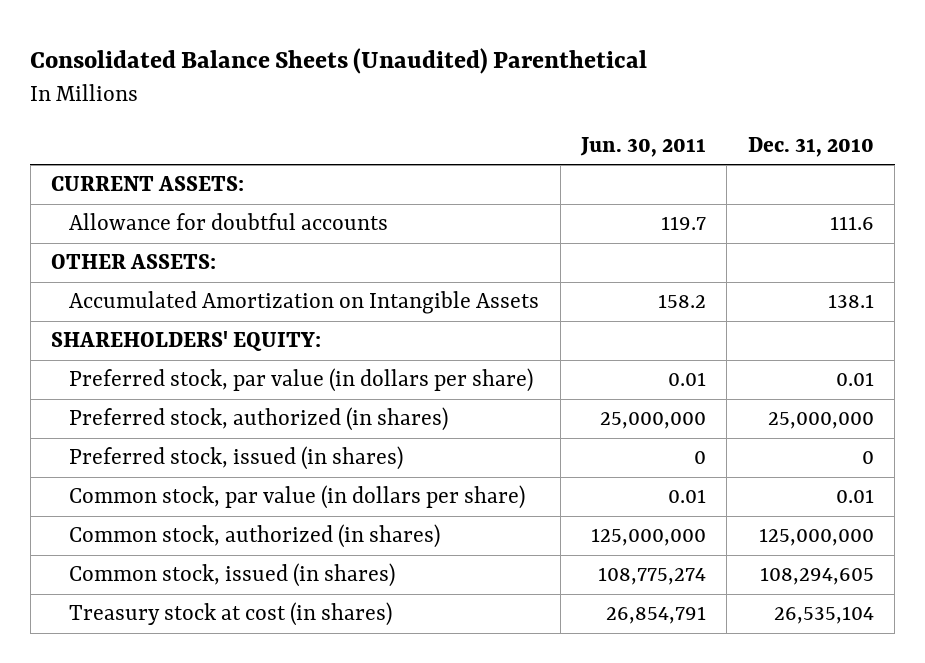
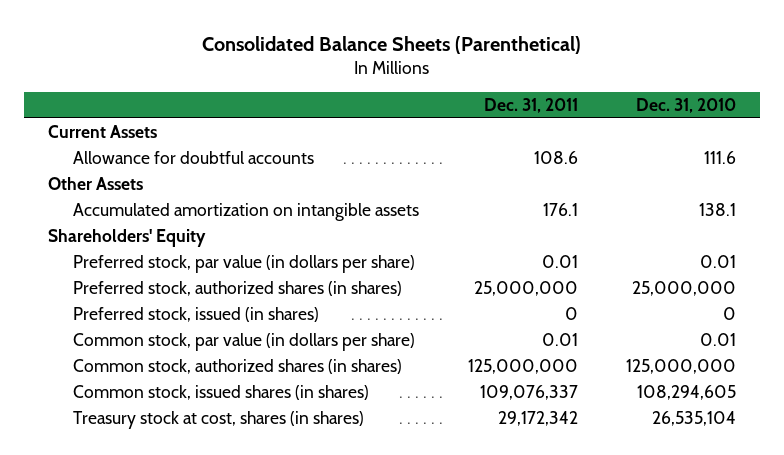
[30,47,648,74] Consolidated Balance Sheets (Unaudited) Parenthetical -> [201,35,581,54] Consolidated Balance Sheets (Parenthetical)
[580,136,707,157] Jun. 30, 2011 -> none
none -> [483,97,578,113] Dec. 31, 2011
[50,176,244,192] CURRENT ASSETS: -> [47,125,157,139] Current Assets
[50,254,216,270] OTHER ASSETS: -> [47,177,143,191] Other Assets
[69,291,540,315] Accumulated Amortization on Intangible Assets -> [73,203,420,222] Accumulated amortization on intangible assets
[50,331,321,352] SHAREHOLDERS' EQUITY: -> [47,229,206,248] Shareholders' Equity
[69,407,449,432] Preferred stock, authorized (in shares) -> [73,281,403,297] Preferred stock, authorized shares (in shares)
[69,524,441,549] Common stock, authorized (in shares) -> [73,359,403,375] Common stock, authorized shares (in shares)
[69,563,396,588] Common stock, issued (in shares) -> [73,385,370,401] Common stock, issued shares (in shares)
[69,602,393,627] Treasury stock at cost (in shares) -> [73,411,365,430] Treasury stock at cost, shares (in shares)

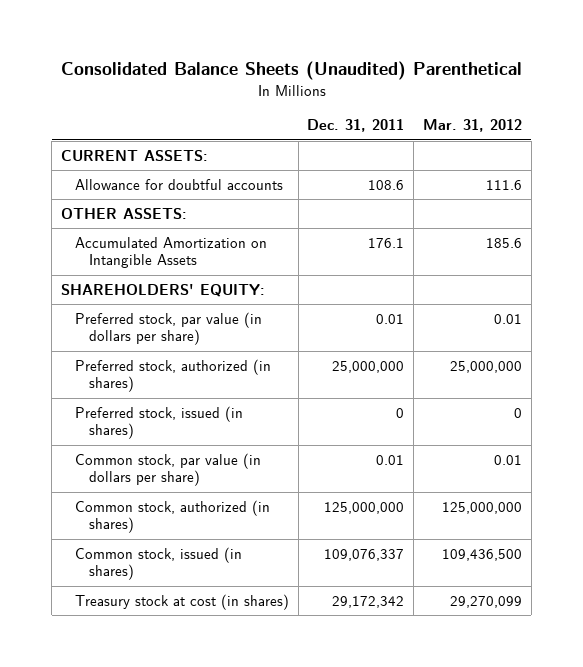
[201,35,581,54] Consolidated Balance Sheets (Parenthetical) -> [60,61,522,81] Consolidated Balance Sheets (Unaudited) Parenthetical
[636,97,737,113] Dec. 31, 2010 -> none
none -> [423,119,523,133] Mar. 31, 2012
[47,125,157,139] Current Assets -> [61,149,209,161] CURRENT ASSETS:
[47,177,143,191] Other Assets -> [61,207,188,219] OTHER ASSETS:
[73,203,420,222] Accumulated amortization on intangible assets -> [74,236,267,269] Accumulated Amortization on Intangible Assets
[47,229,206,248] Shareholders' Equity -> [61,283,266,297] SHAREHOLDERS' EQUITY:
[73,281,403,297] Preferred stock, authorized shares (in shares) -> [74,358,271,393] Preferred stock, authorized (in shares)
[73,359,403,375] Common stock, authorized shares (in shares) -> [74,499,270,534] Common stock, authorized (in shares)
[73,385,370,401] Common stock, issued shares (in shares) -> [74,546,242,581] Common stock, issued (in shares)
[73,411,365,430] Treasury stock at cost, shares (in shares) -> [74,593,289,610] Treasury stock at cost (in shares)

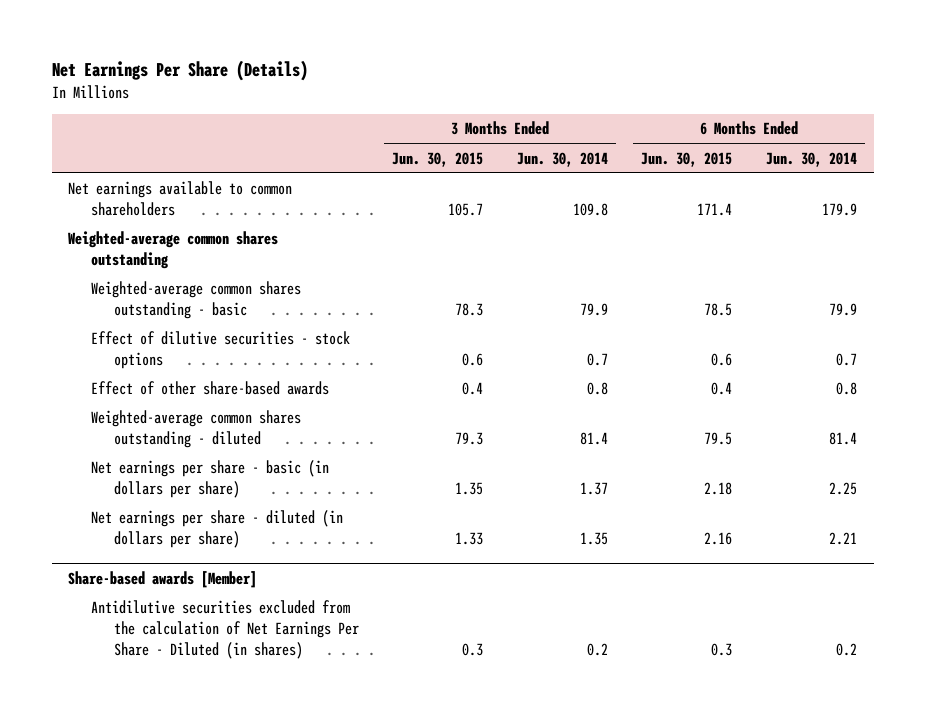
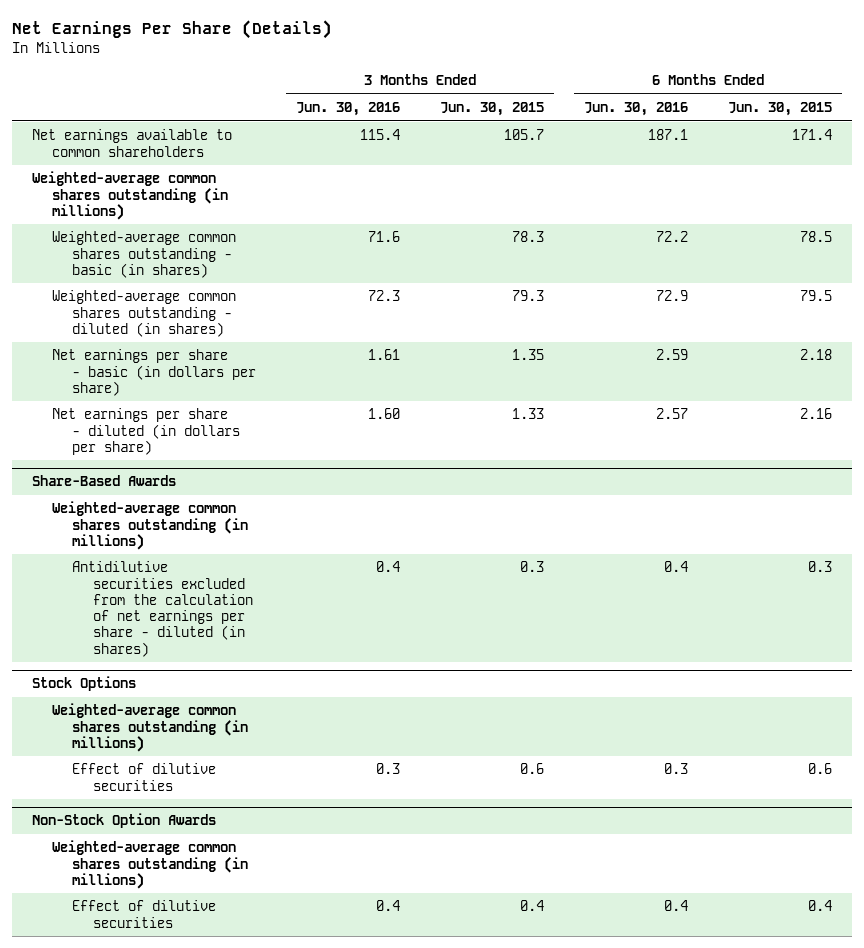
[516,151,608,167] Jun. 30, 2014 -> none
[765,151,857,167] Jun. 30, 2014 -> none
none -> [296,102,401,117] Jun. 30, 2016
none -> [584,102,689,117] Jun. 30, 2016
[91,331,351,369] Effect of dilutive securities - stock options -> none
[91,381,330,396] Effect of other share-based awards -> none
[68,231,279,269] Weighted-average common shares outstanding -> [32,171,229,220] Weighted-average common shares outstanding (in millions)
[91,281,302,319] Weighted-average common shares outstanding - basic -> [52,231,237,278] Weighted-average common shares outstanding - basic (in shares)
[91,410,302,448] Weighted-average common shares outstanding - diluted -> [52,290,237,337] Weighted-average common shares outstanding - diluted (in shares)
[68,570,258,588] Share-based awards [Member] -> [32,475,177,487] Share-Based Awards
none -> [52,501,249,550] Weighted-average common shares outstanding (in millions)
[91,600,359,659] Antidilutive securities excluded from the calculation of Net Earnings Per Share - Diluted (in shares) -> [72,561,253,657] Antidilutive securities excluded from the calculation of net earnings per share - diluted (in shares)
none -> [32,676,137,692] Stock Options
none -> [52,703,249,752] Weighted-average common shares outstanding (in millions)
none -> [72,763,217,791] Effect of dilutive securities
none -> [32,813,217,829] Non-Stock Option Awards
none -> [52,840,249,889] Weighted-average common shares outstanding (in millions)
none -> [72,900,217,928] Effect of dilutive securities

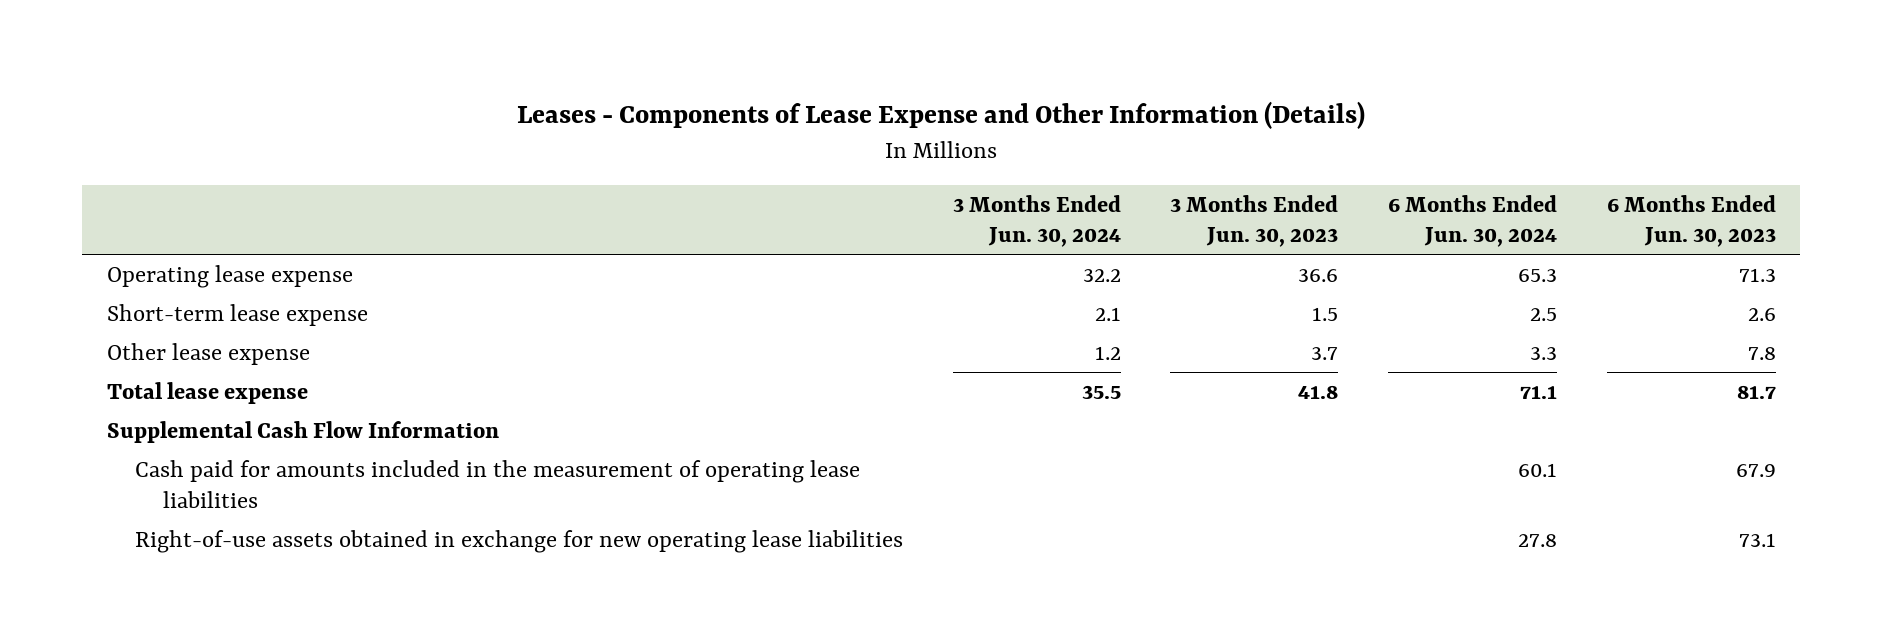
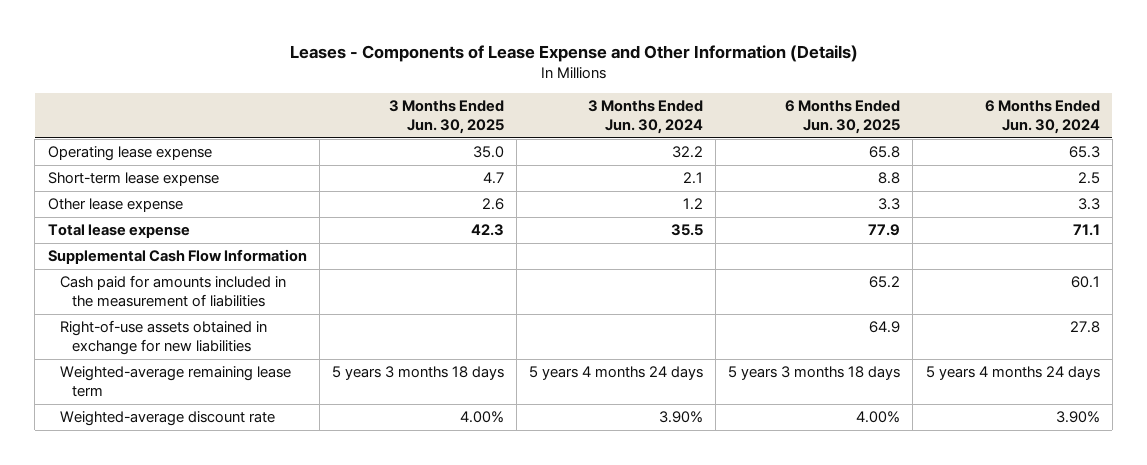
[1170,194,1339,248] 3 Months Ended Jun. 30, 2023 -> none
[1606,194,1776,248] 6 Months Ended Jun. 30, 2023 -> none
none -> [388,100,504,134] 3 Months Ended Jun. 30, 2025
none -> [785,100,901,134] 6 Months Ended Jun. 30, 2025
[135,459,861,508] Cash paid for amounts included in the measurement of operating lease liabilities -> [59,275,286,307] Cash paid for amounts included in the measurement of liabilities
[135,529,904,553] Right-of-use assets obtained in exchange for new operating lease liabilities -> [59,320,267,355] Right-of-use assets obtained in exchange for new liabilities
none -> [59,366,291,397] Weighted-average remaining lease term
none -> [59,411,275,427] Weighted-average discount rate

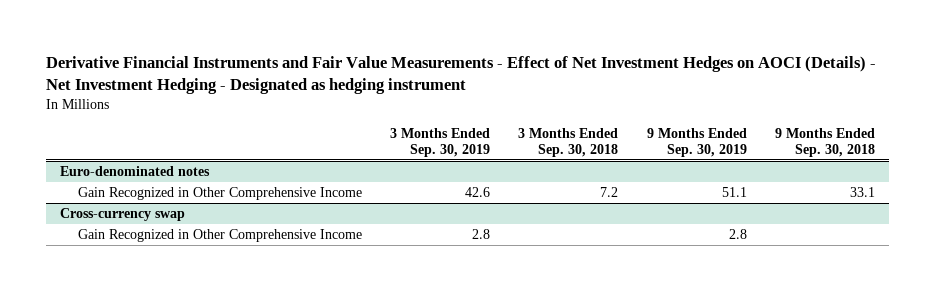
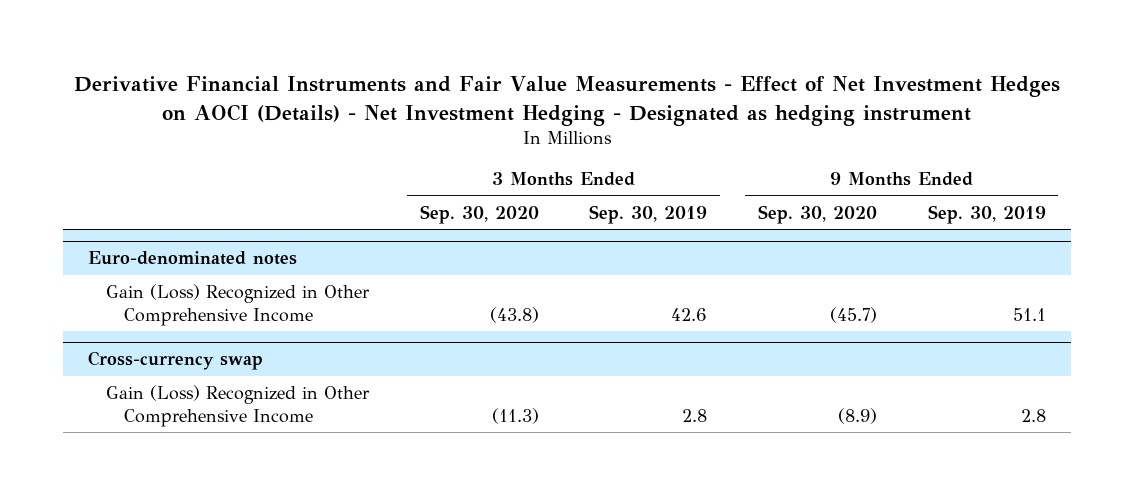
[518,127,619,158] 3 Months Ended Sep. 30, 2018 -> none
[774,127,875,158] 9 Months Ended Sep. 30, 2018 -> none
none -> [419,204,539,224] Sep. 30, 2020
none -> [757,204,877,224] Sep. 30, 2020
[78,186,363,200] Gain Recognized in Other Comprehensive Income -> [106,284,371,326] Gain (Loss) Recognized in Other Comprehensive Income
[78,228,363,242] Gain Recognized in Other Comprehensive Income -> [106,385,371,427] Gain (Loss) Recognized in Other Comprehensive Income

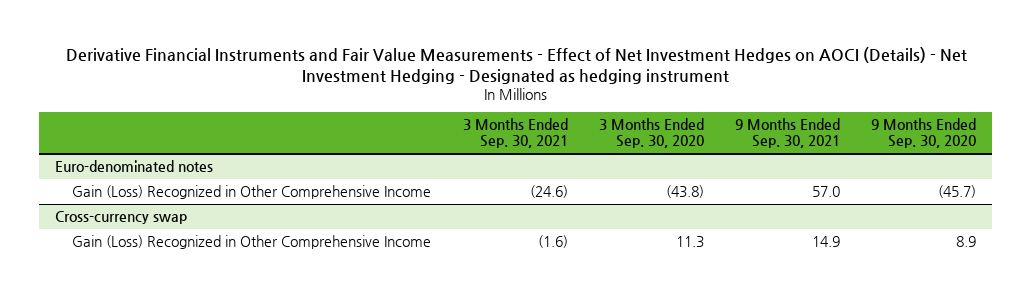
[589,204,708,224] Sep. 30, 2019 -> none
[927,204,1046,224] Sep. 30, 2019 -> none
none -> [462,118,568,149] 3 Months Ended Sep. 30, 2021
none -> [735,118,841,149] 9 Months Ended Sep. 30, 2021
[491,407,539,424] (11.3) -> [675,235,704,248] 11.3
[837,407,877,424] (8.9) -> [956,235,977,247] 8.9

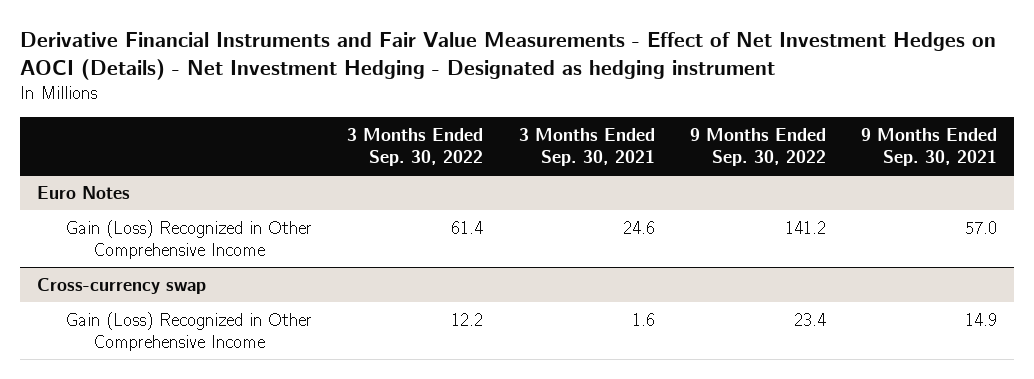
[598,118,704,149] 3 Months Ended Sep. 30, 2020 -> none
[871,118,977,149] 9 Months Ended Sep. 30, 2020 -> none
none -> [347,127,484,166] 3 Months Ended Sep. 30, 2022
none -> [689,127,826,166] 9 Months Ended Sep. 30, 2022
[55,159,214,172] Euro-denominated notes -> [37,185,131,199] Euro Notes
[529,184,568,198] (24.6) -> [622,220,655,234] 24.6
[537,234,568,248] (1.6) -> [631,312,655,326] 1.6

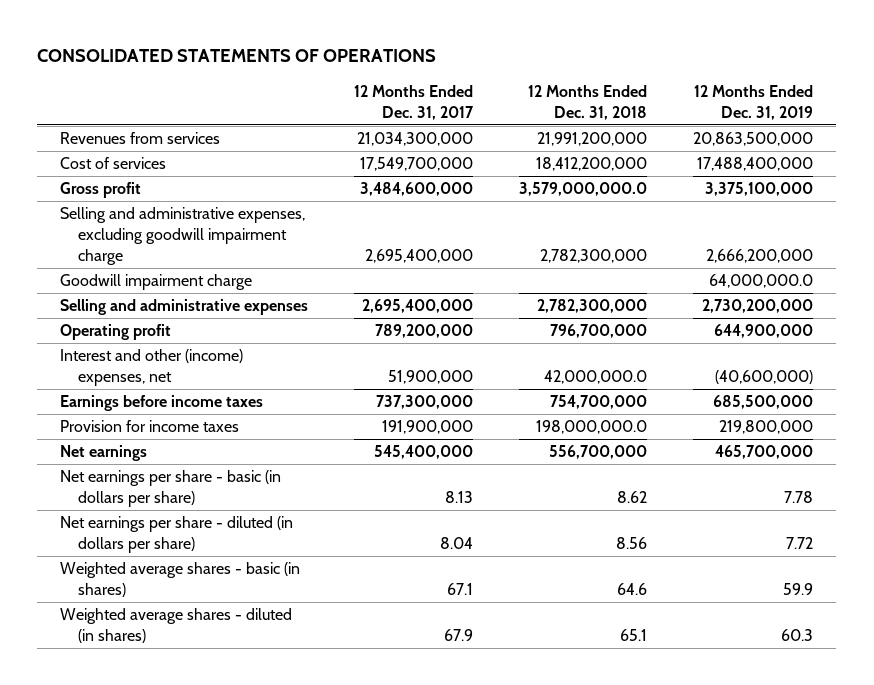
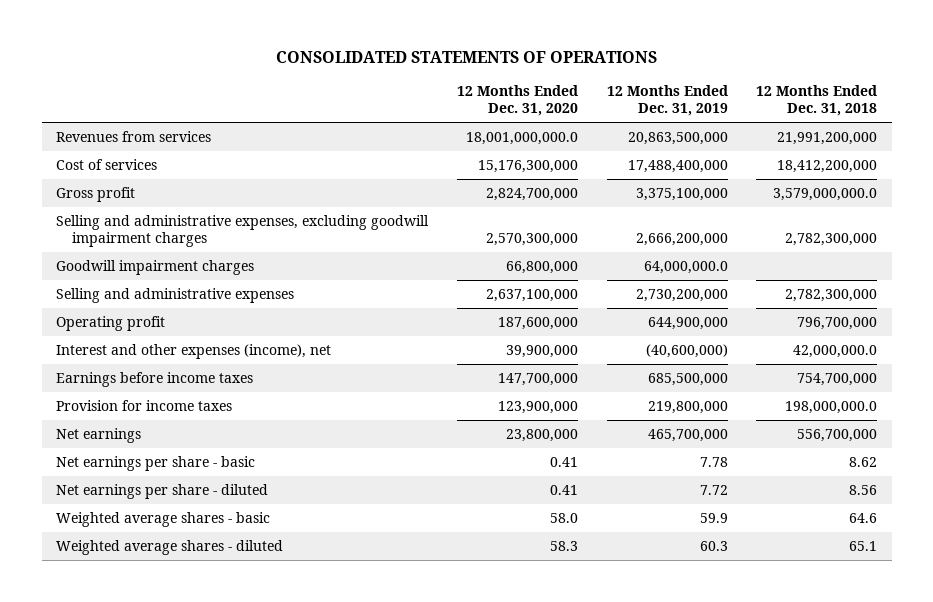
[354,84,475,120] 12 Months Ended Dec. 31, 2017 -> none
none -> [456,84,578,117] 12 Months Ended Dec. 31, 2020
[60,207,306,266] Selling and administrative expenses, excluding goodwill impairment charge -> [55,214,429,248] Selling and administrative expenses, excluding goodwill impairment charges
[60,274,253,291] Goodwill impairment charge -> [55,259,254,275] Goodwill impairment charges
[60,349,244,387] Interest and other (income) expenses, net -> [55,343,331,359] Interest and other expenses (income), net
[60,470,282,508] Net earnings per share - basic (in dollars per share) -> [55,455,255,471] Net earnings per share - basic
[60,516,294,554] Net earnings per share - diluted (in dollars per share) -> [55,483,268,499] Net earnings per share - diluted
[60,562,301,598] Weighted average shares - basic (in shares) -> [55,511,270,527] Weighted average shares - basic
[60,608,293,644] Weighted average shares - diluted (in shares) -> [55,539,283,555] Weighted average shares - diluted

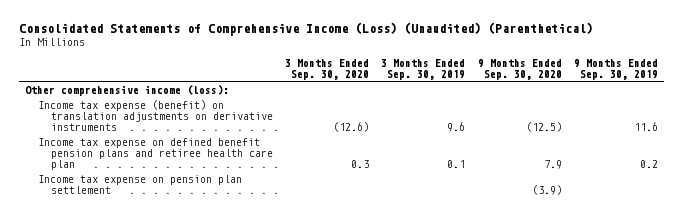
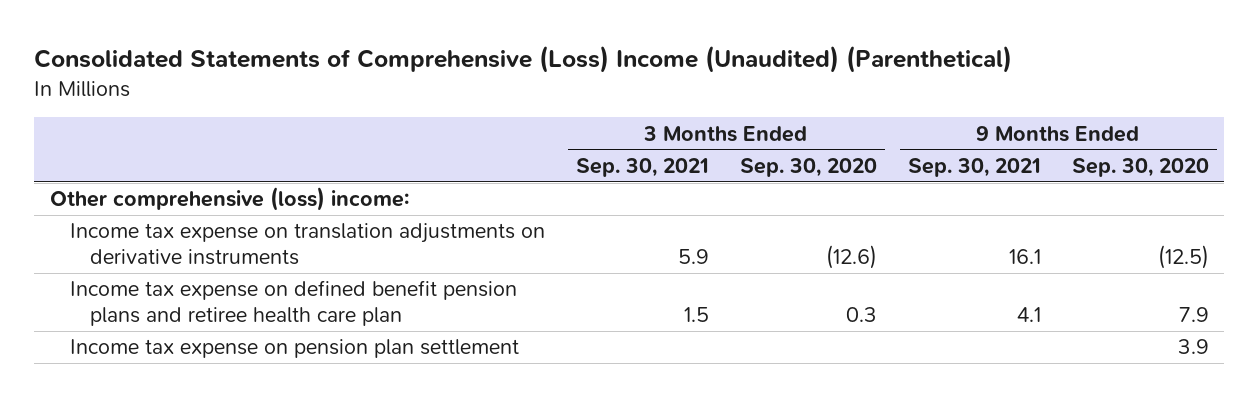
[19,22,594,37] Consolidated Statements of Comprehensive Income (Loss) (Unaudited) (Parenthetical) -> [34,45,1013,74] Consolidated Statements of Comprehensive (Loss) Income (Unaudited) (Parenthetical)
[381,58,466,80] 3 Months Ended Sep. 30, 2019 -> none
[574,58,659,80] 9 Months Ended Sep. 30, 2019 -> none
none -> [575,157,709,177] Sep. 30, 2021
none -> [907,157,1041,177] Sep. 30, 2021
[25,84,230,96] Other comprehensive income (loss): -> [49,187,409,212] Other comprehensive (loss) income:
[37,99,273,131] Income tax expense (benefit) on translation adjustments on derivative instruments -> [69,223,545,265] Income tax expense on translation adjustments on derivative instruments
[531,184,562,195] (3.9) -> [1177,339,1209,355] 3.9

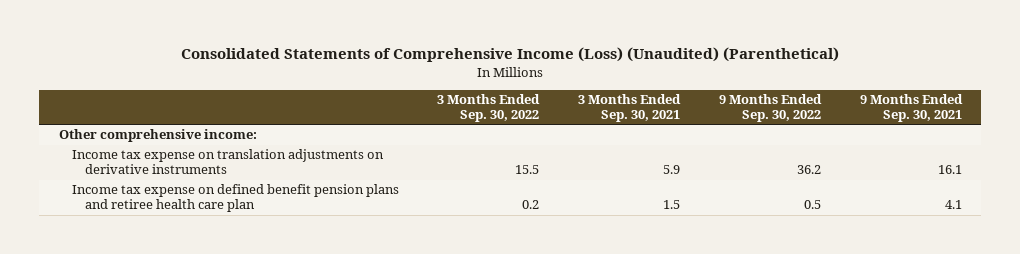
[34,45,1013,74] Consolidated Statements of Comprehensive (Loss) Income (Unaudited) (Parenthetical) -> [181,47,840,63] Consolidated Statements of Comprehensive Income (Loss) (Unaudited) (Parenthetical)
[739,157,877,177] Sep. 30, 2020 -> none
[1071,157,1209,177] Sep. 30, 2020 -> none
none -> [437,94,541,123] 3 Months Ended Sep. 30, 2022
none -> [718,94,822,123] 9 Months Ended Sep. 30, 2022
[49,187,409,212] Other comprehensive (loss) income: -> [58,129,257,143] Other comprehensive income:
[69,339,519,359] Income tax expense on pension plan settlement -> none

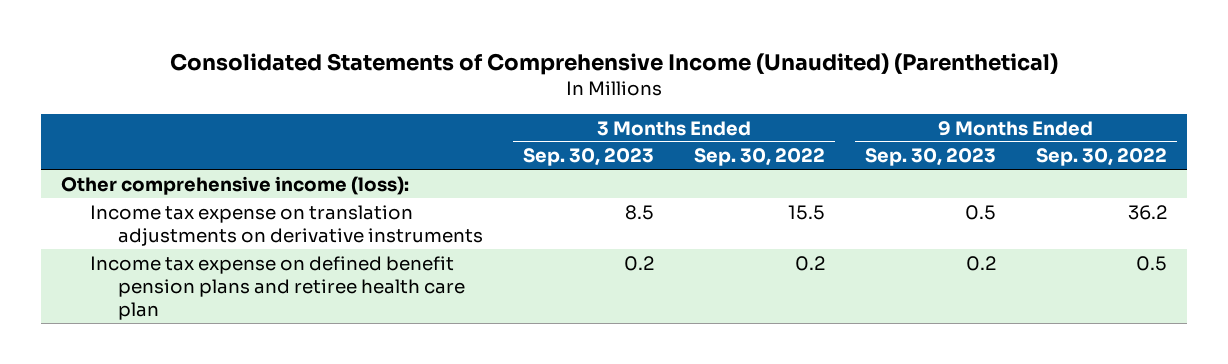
[181,47,840,63] Consolidated Statements of Comprehensive Income (Loss) (Unaudited) (Parenthetical) -> [170,53,1059,76] Consolidated Statements of Comprehensive Income (Unaudited) (Parenthetical)
[578,94,682,123] 3 Months Ended Sep. 30, 2021 -> none
[859,94,963,123] 9 Months Ended Sep. 30, 2021 -> none
none -> [523,148,655,167] Sep. 30, 2023
none -> [864,148,996,167] Sep. 30, 2023
[58,129,257,143] Other comprehensive income: -> [61,175,410,195] Other comprehensive income (loss):

